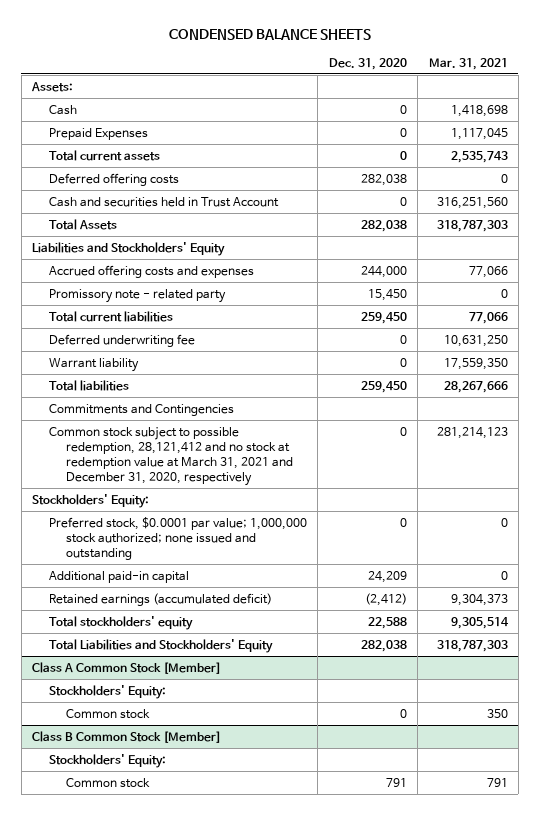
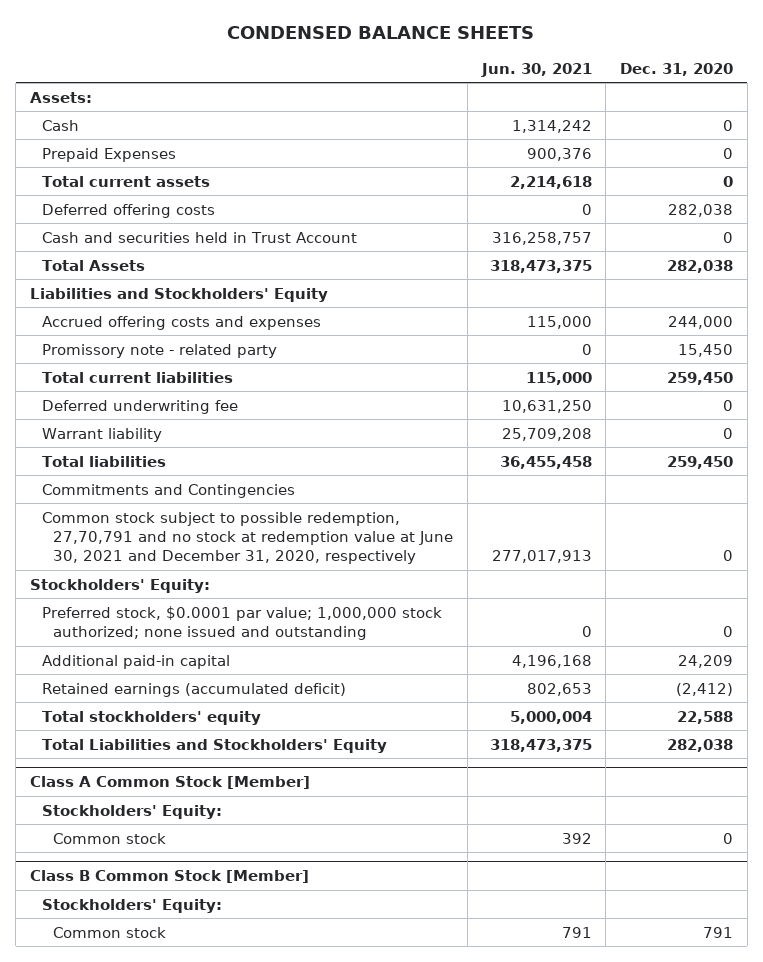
[428,57,508,70] Mar. 31, 2021 -> none
none -> [480,62,592,77] Jun. 30, 2021
[48,426,293,486] Common stock subject to possible redemption, 28,121,412 and no stock at redemption value at March 31, 2021 and December 31, 2020, respectively -> [41,511,454,565] Common stock subject to possible redemption, 27,70,791 and no stock at redemption value at June 30, 2021 and December 31, 2020, respectively

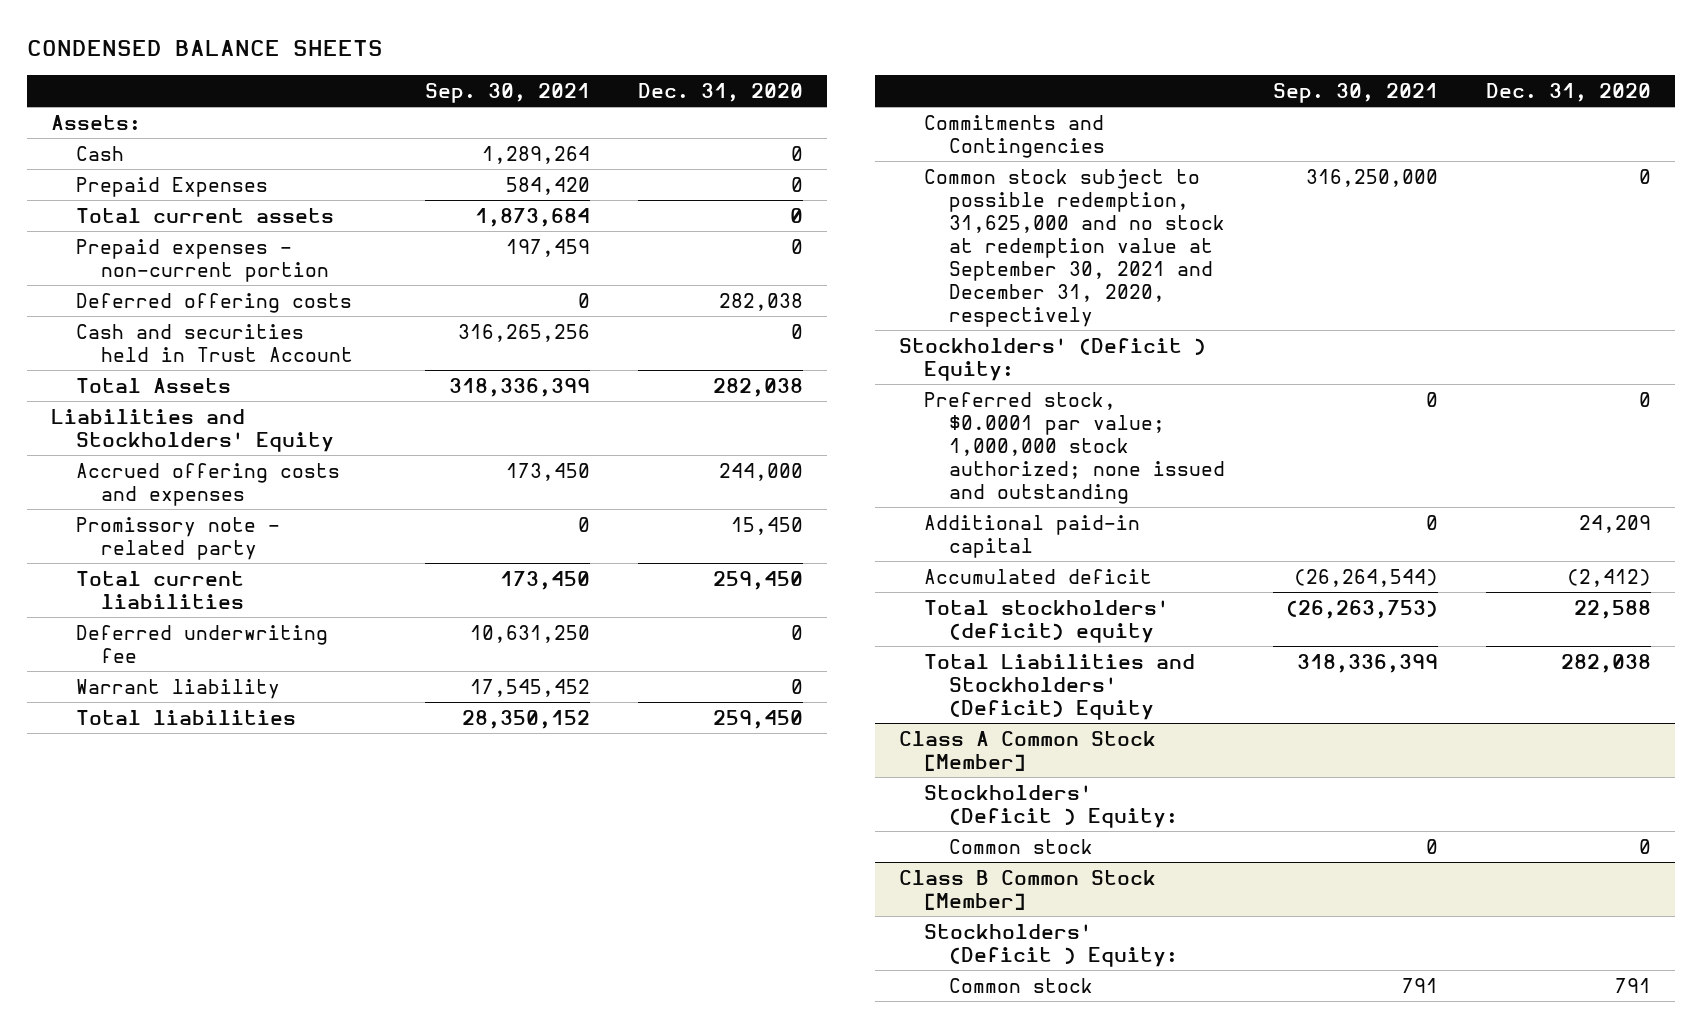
[480,62,592,77] Jun. 30, 2021 -> none
none -> [425,82,591,103] Sep. 30, 2021
none -> [75,238,329,282] Prepaid expenses - non-current portion
[41,511,454,565] Common stock subject to possible redemption, 27,70,791 and no stock at redemption value at June 30, 2021 and December 31, 2020, respectively -> [923,168,1225,327] Common stock subject to possible redemption, 31,625,000 and no stock at redemption value at September 30, 2021 and December 31, 2020, respectively
[29,578,210,593] Stockholders' Equity: -> [898,337,1206,381] Stockholders' (Deficit ) Equity:
[41,682,346,697] Retained earnings (accumulated deficit) -> [923,568,1152,584] Accumulated deficit
[41,710,261,725] Total stockholders' equity -> [923,599,1169,643] Total stockholders' (deficit) equity
[41,738,387,753] Total Liabilities and Stockholders' Equity -> [923,653,1195,720] Total Liabilities and Stockholders' (Deficit) Equity
[41,804,222,819] Stockholders' Equity: -> [923,784,1178,828] Stockholders' (Deficit ) Equity:
[41,898,222,913] Stockholders' Equity: -> [923,923,1178,967] Stockholders' (Deficit ) Equity:

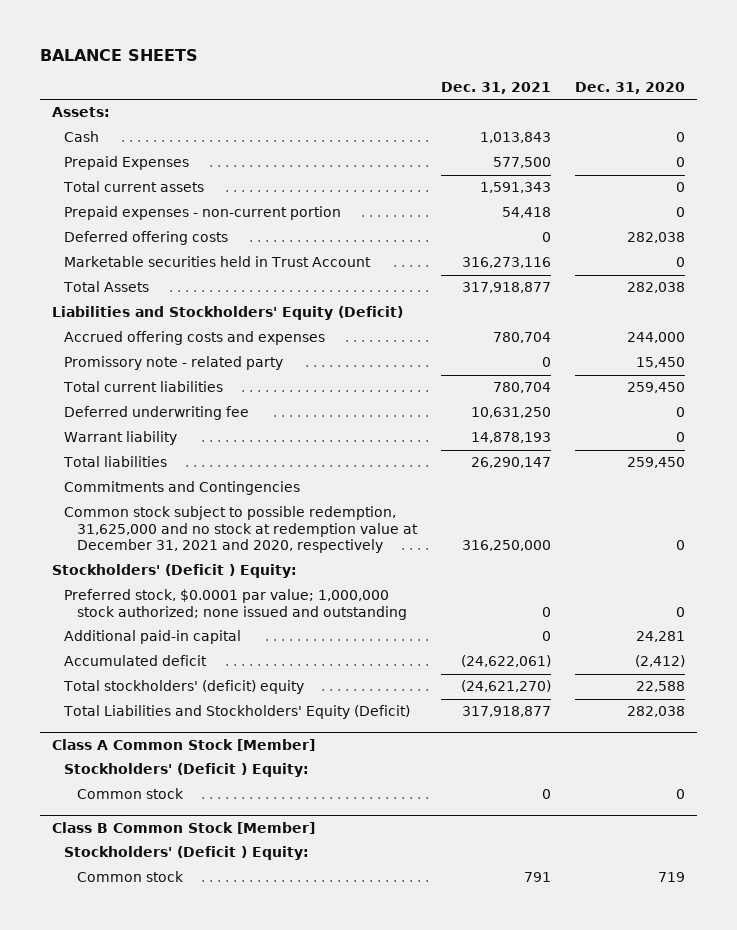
[26,40,383,57] CONDENSED BALANCE SHEETS -> [40,48,199,61] BALANCE SHEETS
[425,82,591,103] Sep. 30, 2021 -> none
none -> [440,81,551,94] Dec. 31, 2021
[75,323,353,362] Cash and securities held in Trust Account -> [64,256,372,268] Marketable securities held in Trust Account
[51,408,334,452] Liabilities and Stockholders' Equity -> [52,306,404,321] Liabilities and Stockholders' Equity (Deficit)
[923,168,1225,327] Common stock subject to possible redemption, 31,625,000 and no stock at redemption value at September 30, 2021 and December 31, 2020, respectively -> [64,506,418,553] Common stock subject to possible redemption, 31,625,000 and no stock at redemption value at December 31, 2021 and 2020, respectively
[1578,514,1651,533] 24,209 -> [635,631,685,643] 24,281
[923,653,1195,720] Total Liabilities and Stockholders' (Deficit) Equity -> [63,705,411,720] Total Liabilities and Stockholders' Equity (Deficit)
[1614,977,1651,993] 791 -> [657,872,685,883] 719

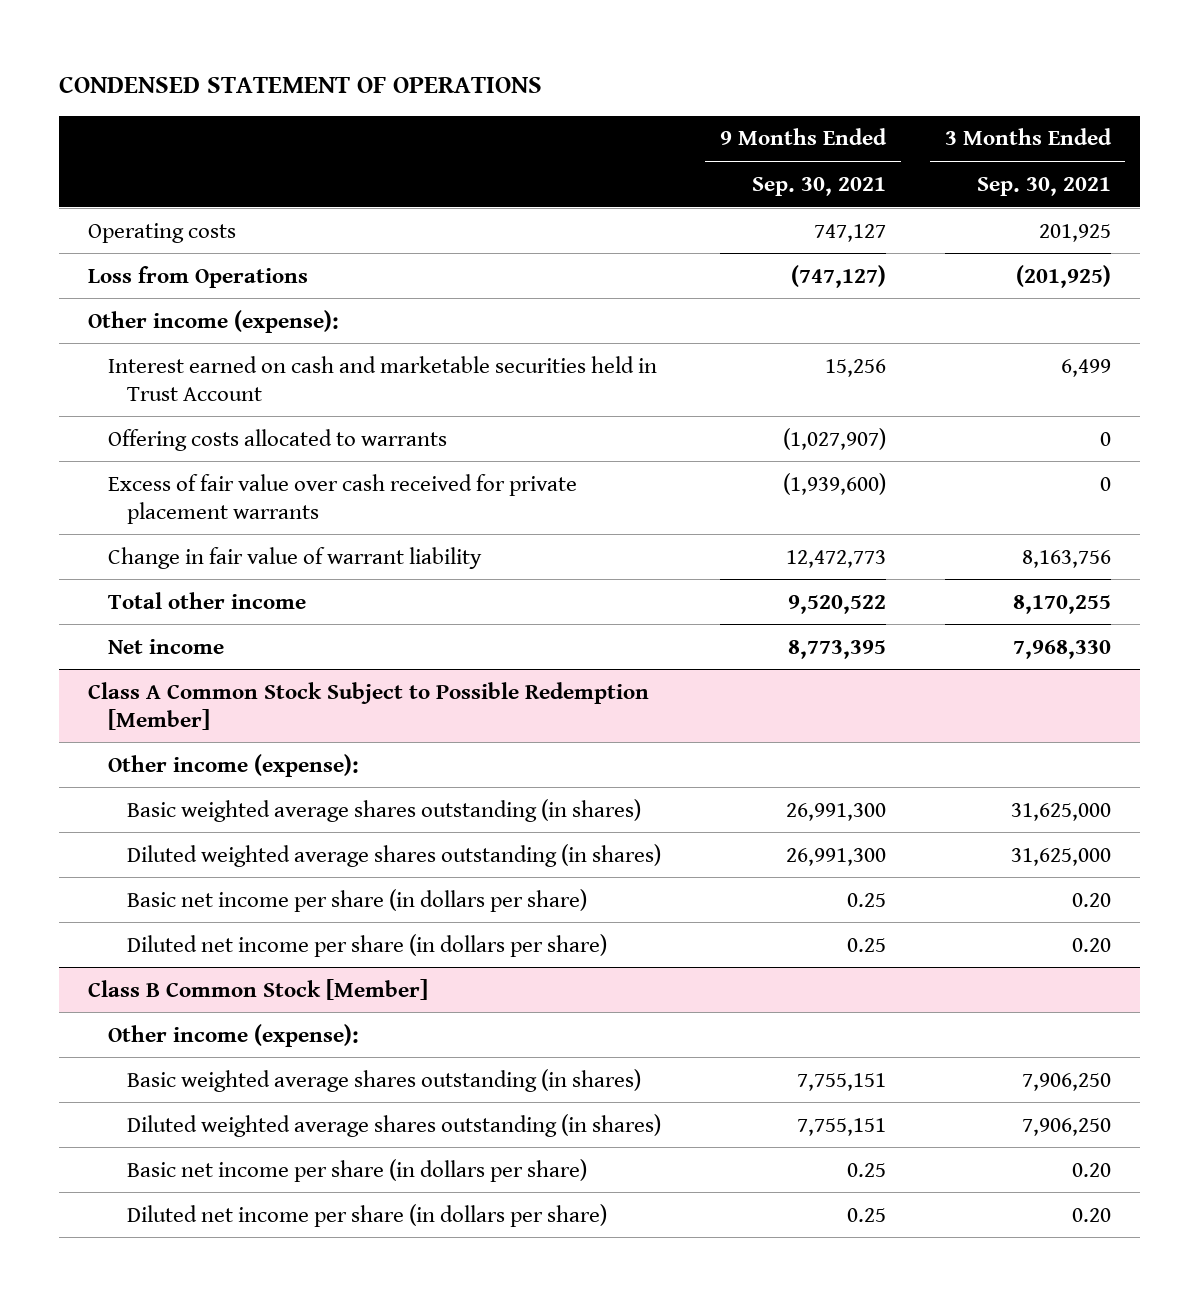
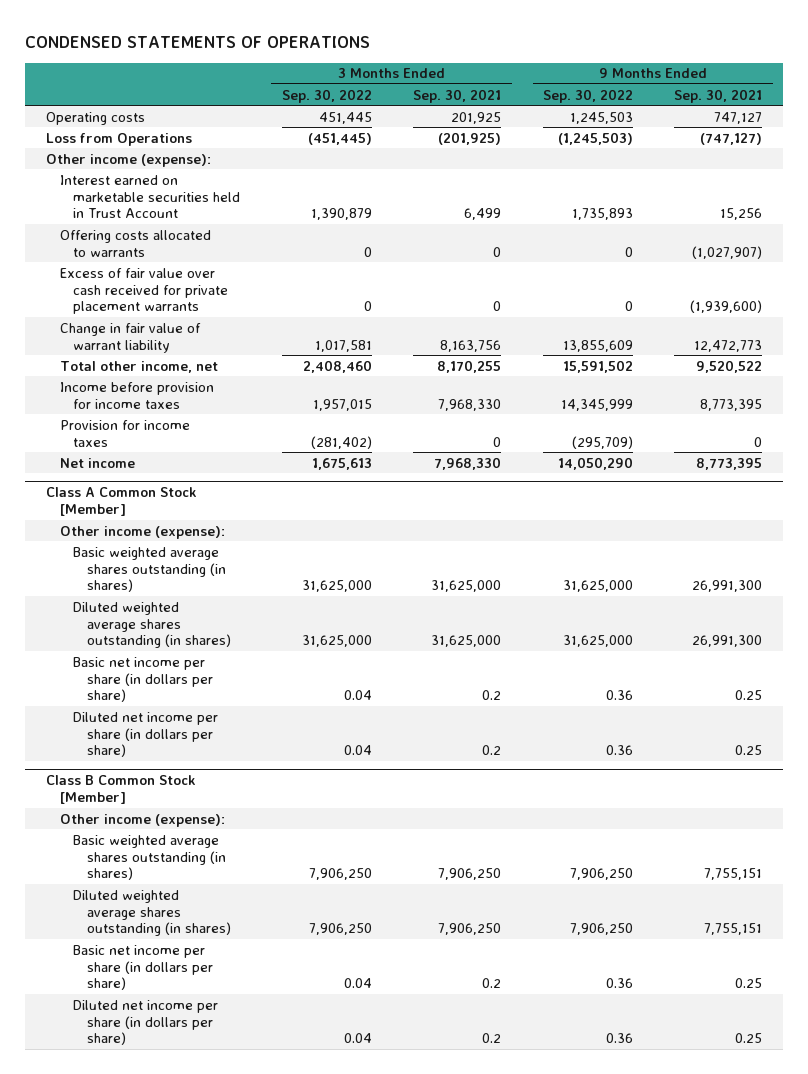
[58,76,542,94] CONDENSED STATEMENT OF OPERATIONS -> [25,35,371,48] CONDENSED STATEMENTS OF OPERATIONS
none -> [281,88,372,103] Sep. 30, 2022
none -> [542,88,633,103] Sep. 30, 2022
[107,355,657,401] Interest earned on cash and marketable securities held in Trust Account -> [59,174,241,219] Interest earned on marketable securities held in Trust Account
[107,591,306,609] Total other income -> [59,360,218,373] Total other income, net
none -> [59,381,214,409] Income before provision for income taxes
none -> [59,419,190,447] Provision for income taxes
[88,681,650,730] Class A Common Stock Subject to Possible Redemption [Member] -> [45,487,197,517] Class A Common Stock [Member]
[1071,892,1111,907] 0.20 -> [482,690,502,701] 0.2
[1071,937,1111,952] 0.20 -> [482,745,502,756] 0.2
[1071,1162,1111,1177] 0.20 -> [482,978,502,989] 0.2
[1071,1207,1111,1222] 0.20 -> [482,1033,502,1044] 0.2

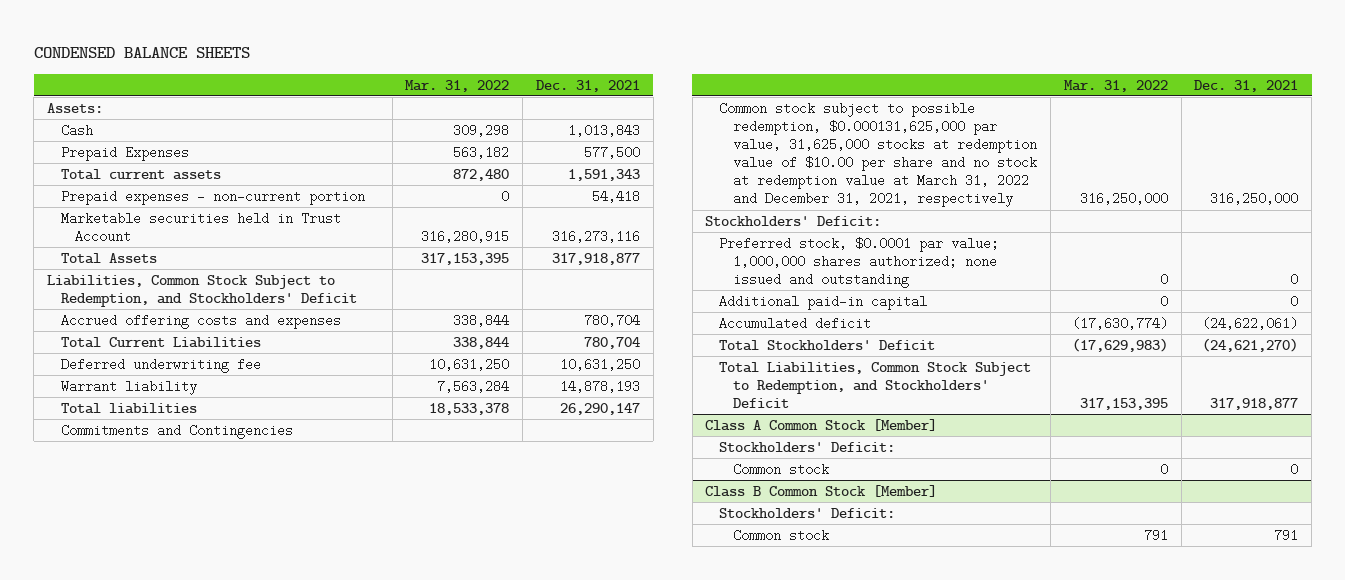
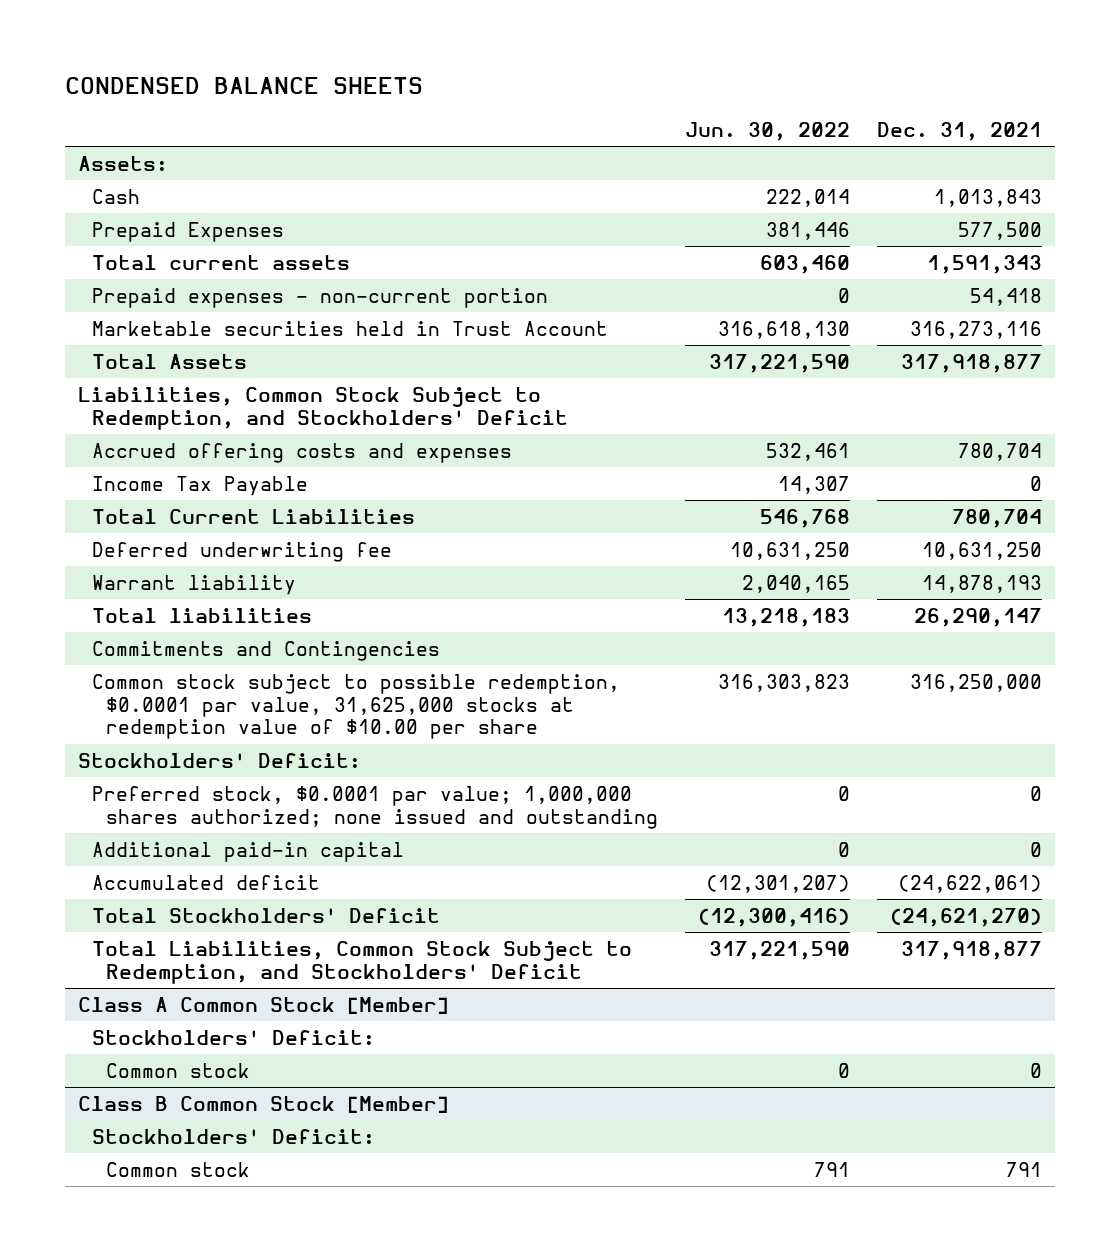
[405,79,510,92] Mar. 31, 2022 -> none
none -> [685,122,851,142] Jun. 30, 2022
none -> [92,475,309,496] Income Tax Payable
[719,101,1038,208] Common stock subject to possible redemption, $0.000131,625,000 par value, 31,625,000 stocks at redemption value of $10.00 per share and no stock at redemption value at March 31, 2022 and December 31, 2021, respectively -> [92,673,621,740] Common stock subject to possible redemption, $0.0001 par value, 31,625,000 stocks at redemption value of $10.00 per share

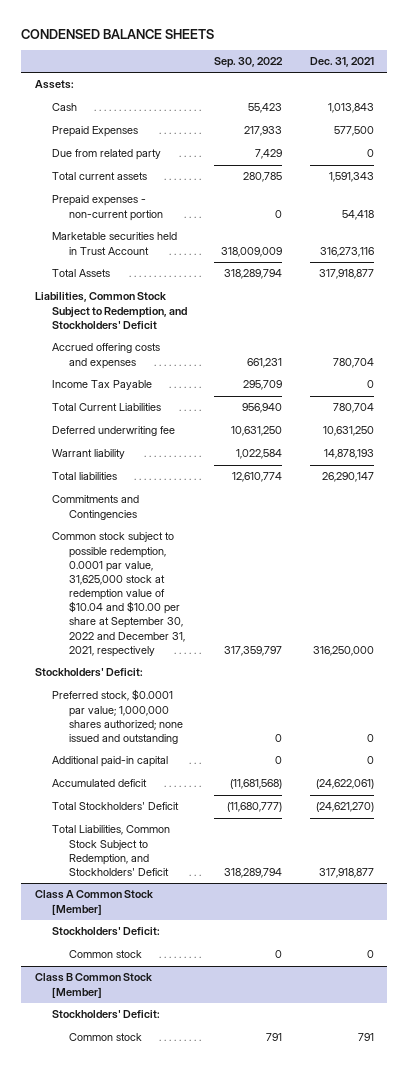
[685,122,851,142] Jun. 30, 2022 -> none
none -> [214,57,284,69] Sep. 30, 2022
none -> [51,149,161,161] Due from related party
[92,673,621,740] Common stock subject to possible redemption, $0.0001 par value, 31,625,000 stocks at redemption value of $10.00 per share -> [51,532,185,657] Common stock subject to possible redemption, 0.0001 par value, 31,625,000 stock at redemption value of $10.04 and $10.00 per share at September 30, 2022 and December 31, 2021, respectively

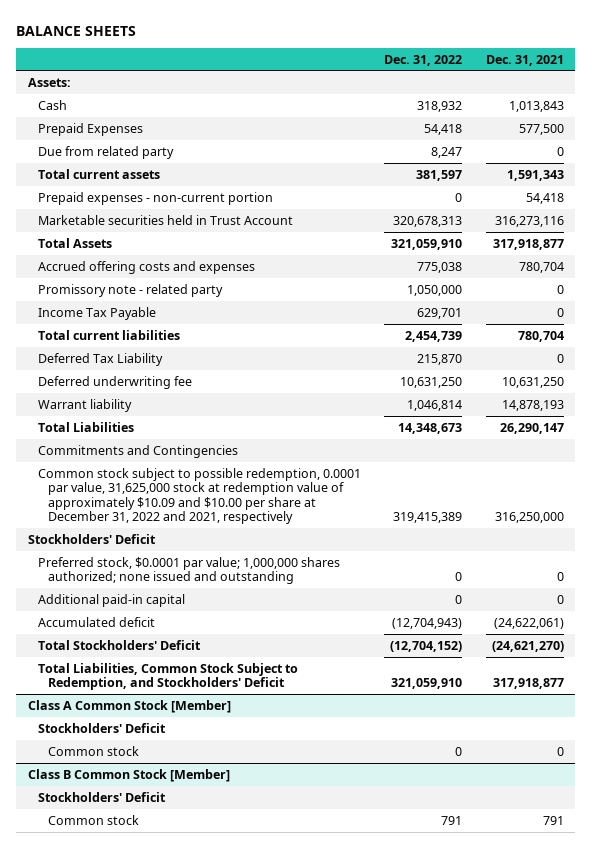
[21,28,215,39] CONDENSED BALANCE SHEETS -> [16,25,137,36] BALANCE SHEETS
[214,57,284,69] Sep. 30, 2022 -> none
none -> [384,54,463,66] Dec. 31, 2022
[35,292,187,330] Liabilities, Common Stock Subject to Redemption, and Stockholders' Deficit -> none
none -> [37,283,223,297] Promissory note - related party
[51,403,161,412] Total Current Liabilities -> [37,329,180,340] Total current liabilities
none -> [37,352,163,366] Deferred Tax Liability
[51,472,117,481] Total liabilities -> [37,421,134,432] Total Liabilities
[51,532,185,657] Common stock subject to possible redemption, 0.0001 par value, 31,625,000 stock at redemption value of $10.04 and $10.00 per share at September 30, 2022 and December 31, 2021, respectively -> [37,467,361,525] Common stock subject to possible redemption, 0.0001 par value, 31,625,000 stock at redemption value of approximately $10.09 and $10.00 per share at December 31, 2022 and 2021, respectively
[35,668,144,678] Stockholders' Deficit: -> [28,533,157,544] Stockholders' Deficit
[51,927,160,937] Stockholders' Deficit: -> [37,722,166,733] Stockholders' Deficit
[51,1010,160,1020] Stockholders' Deficit: -> [37,791,166,802] Stockholders' Deficit

